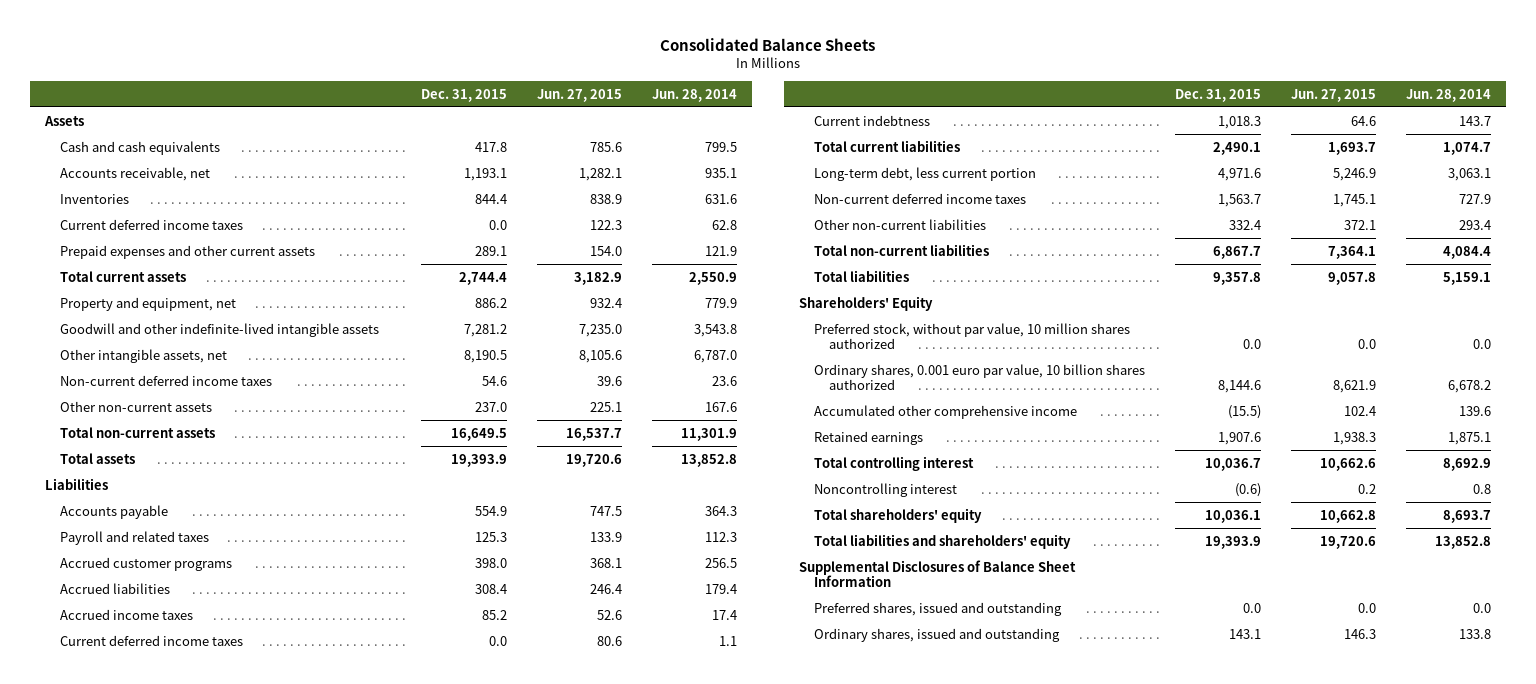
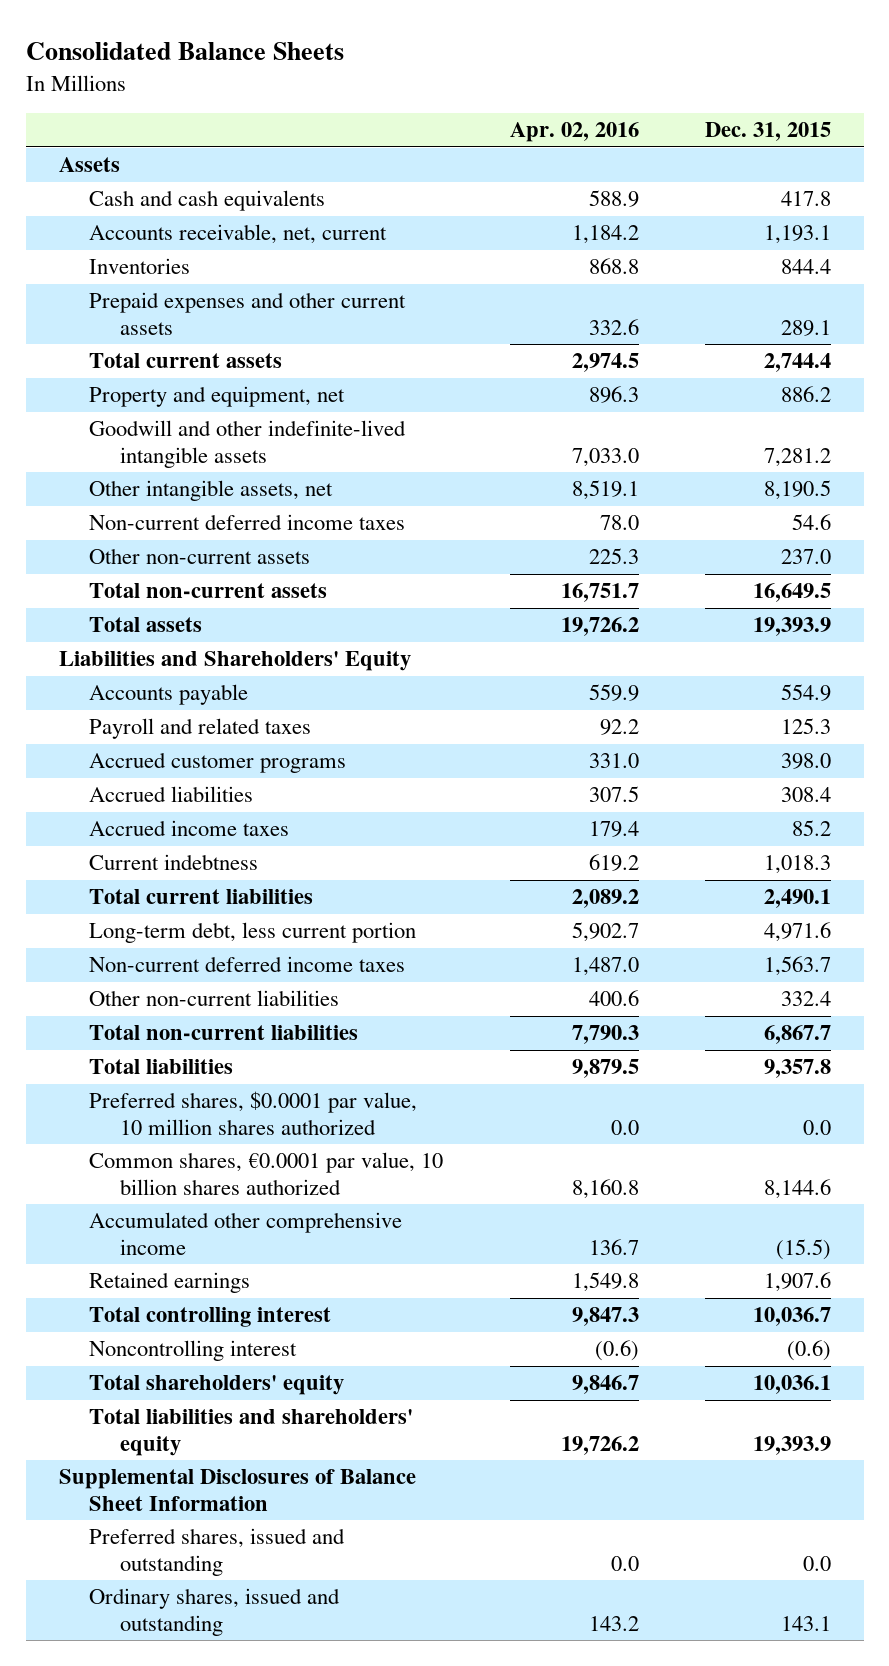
[537,88,623,102] Jun. 27, 2015 -> none
[652,88,738,102] Jun. 28, 2014 -> none
none -> [509,122,639,143] Apr. 02, 2016
[60,166,211,181] Accounts receivable, net -> [89,224,388,245] Accounts receivable, net, current
[60,218,244,230] Current deferred income taxes -> none
[45,477,109,490] Liabilities -> none
none -> [58,651,411,672] Liabilities and Shareholders' Equity
[60,634,244,646] Current deferred income taxes -> none
[799,295,934,311] Shareholders' Equity -> none
[814,322,1131,350] Preferred stock, without par value, 10 million shares authorized -> [89,1091,418,1135] Preferred shares, $0.0001 par value, 10 million shares authorized
[814,363,1146,391] Ordinary shares, 0.001 euro par value, 10 billion shares authorized -> [89,1152,444,1195] Common shares, €0.0001 par value, 10 billion shares authorized

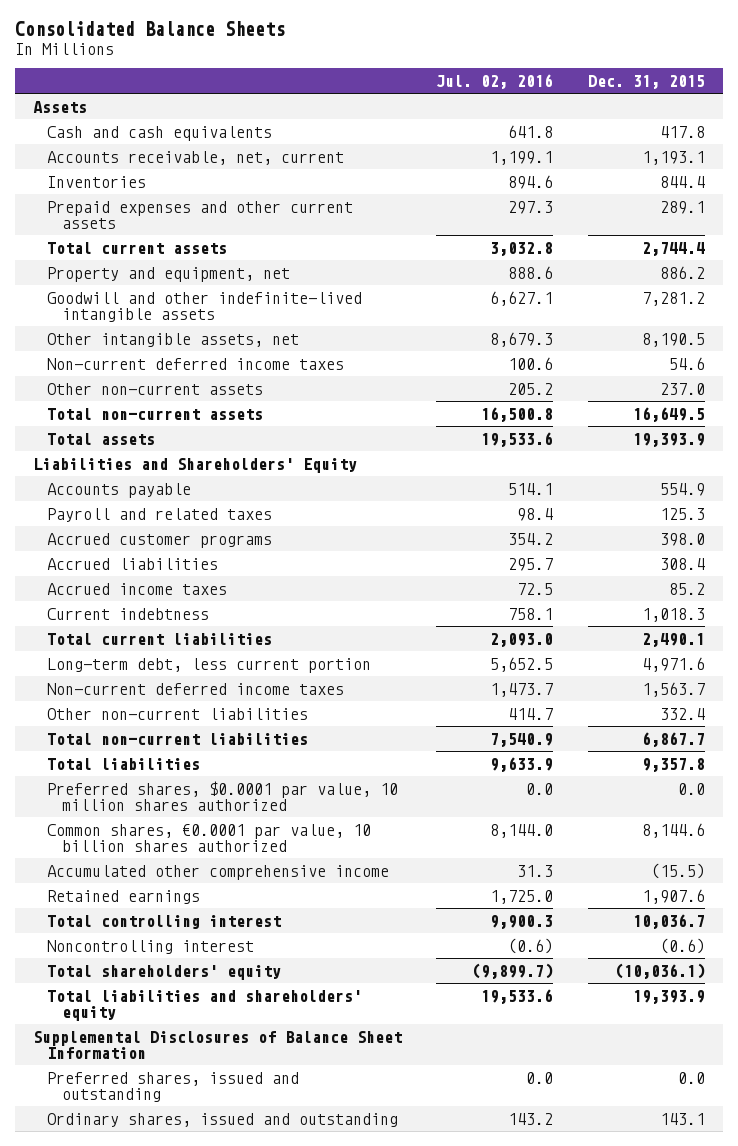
[509,122,639,143] Apr. 02, 2016 -> none
none -> [436,73,554,89] Jul. 02, 2016
[752,1375,831,1395] 10,036.1 -> [615,962,706,979] (10,036.1)

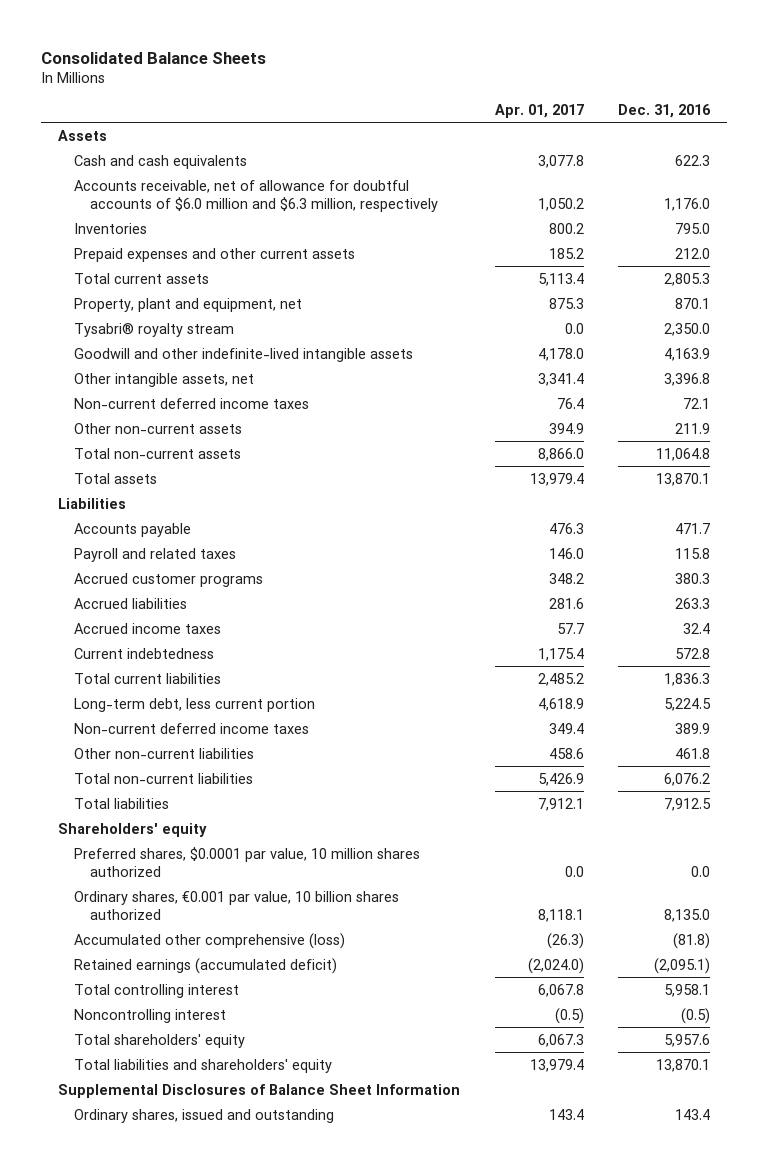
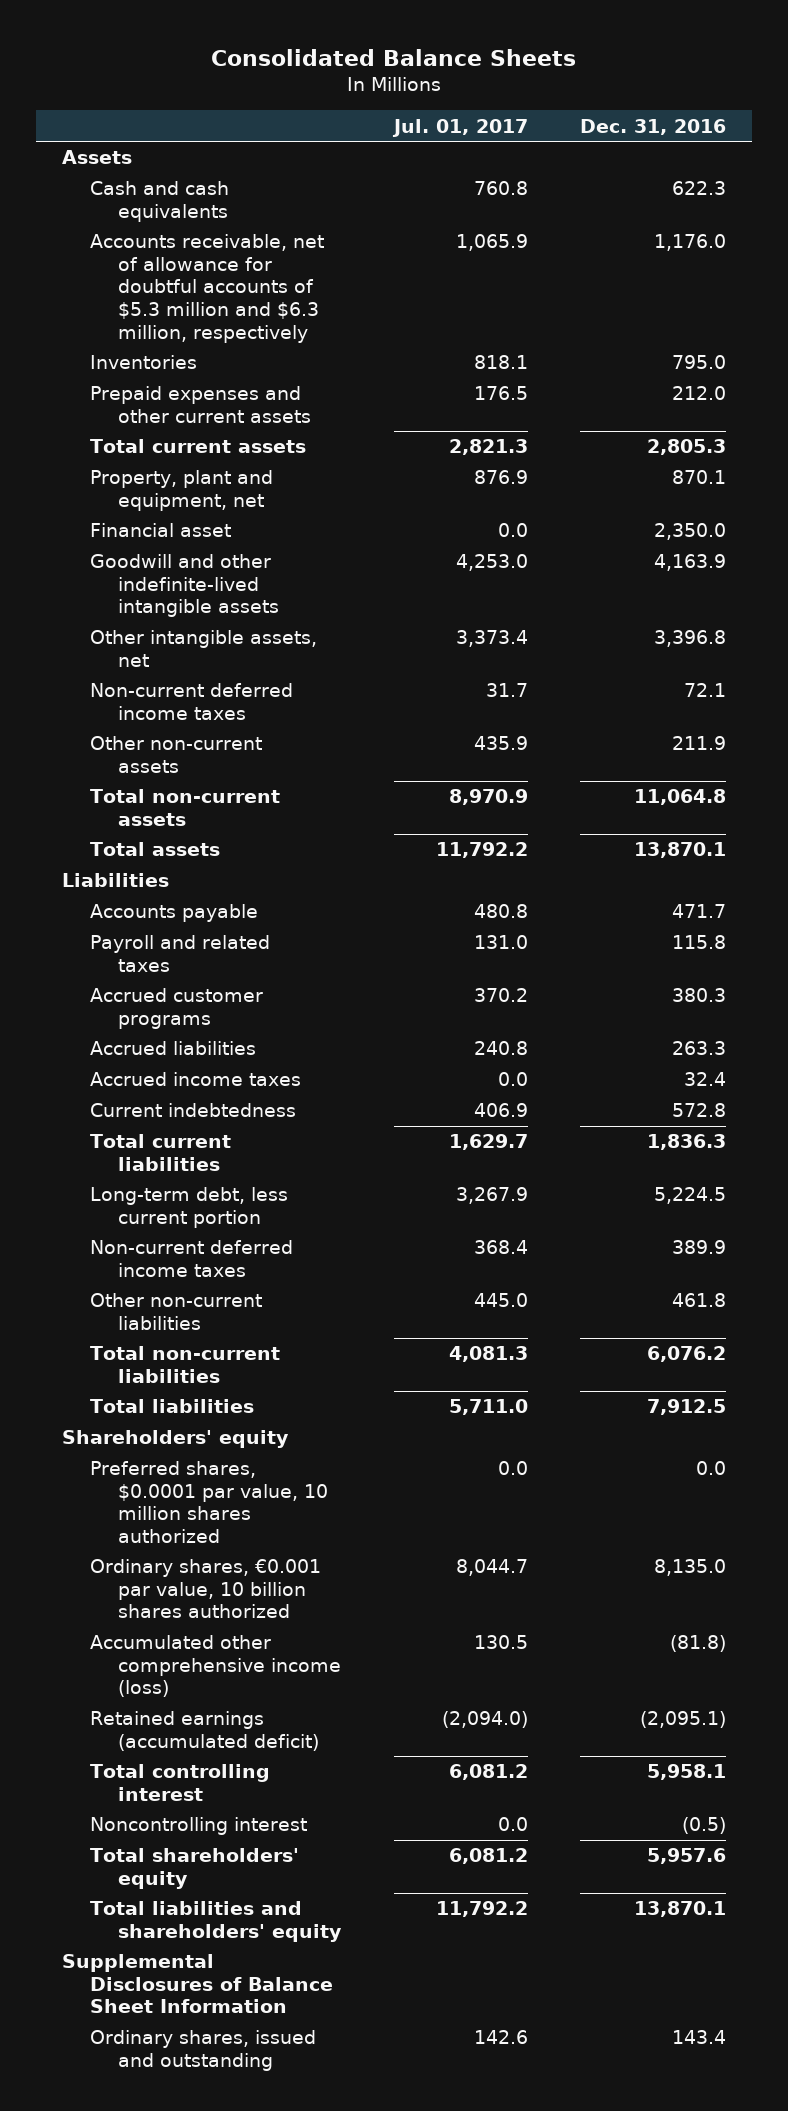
[494,104,584,119] Apr. 01, 2017 -> none
none -> [391,118,528,137] Jul. 01, 2017
[74,179,438,213] Accounts receivable, net of allowance for doubtful accounts of $6.0 million and $6.3 million, respectively -> [90,234,325,343] Accounts receivable, net of allowance for doubtful accounts of $5.3 million and $6.3 million, respectively
[74,322,235,337] Tysabri® royalty stream -> [90,523,232,538] Financial asset
[74,932,346,949] Accumulated other comprehensive (loss) -> [90,1635,342,1698] Accumulated other comprehensive income (loss)

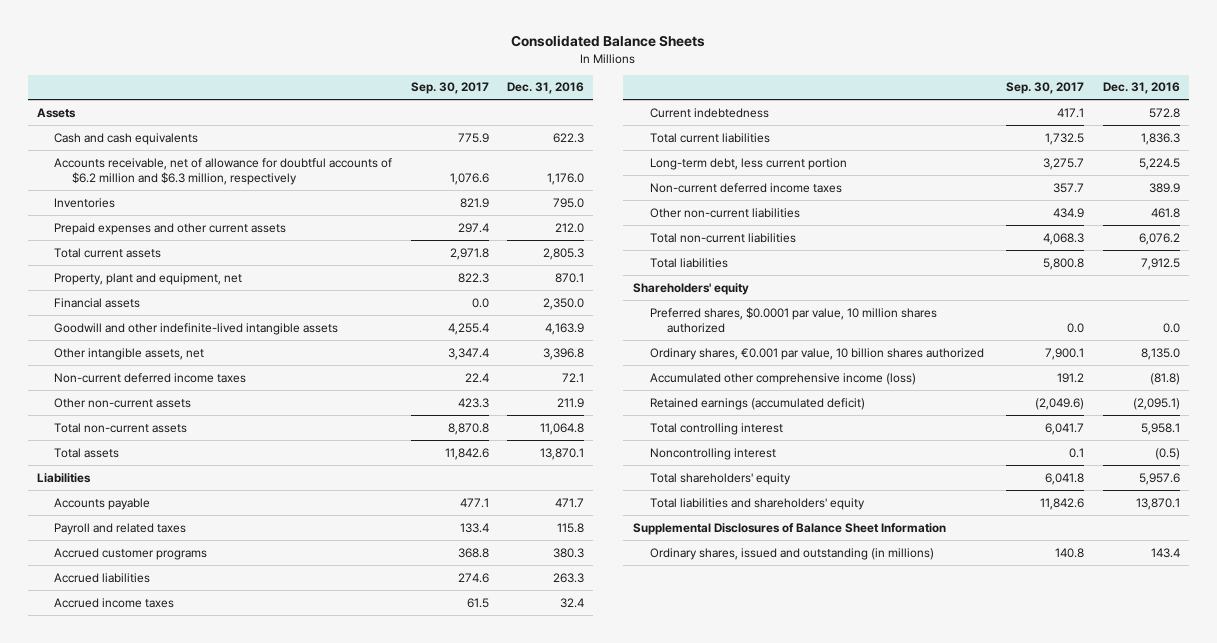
[391,118,528,137] Jul. 01, 2017 -> none
none -> [410,82,489,95] Sep. 30, 2017
[90,234,325,343] Accounts receivable, net of allowance for doubtful accounts of $5.3 million and $6.3 million, respectively -> [54,157,393,185] Accounts receivable, net of allowance for doubtful accounts of $6.2 million and $6.3 million, respectively
[90,523,232,538] Financial asset -> [54,297,141,308] Financial assets
[90,2030,317,2071] Ordinary shares, issued and outstanding -> [649,547,934,560] Ordinary shares, issued and outstanding (in millions)

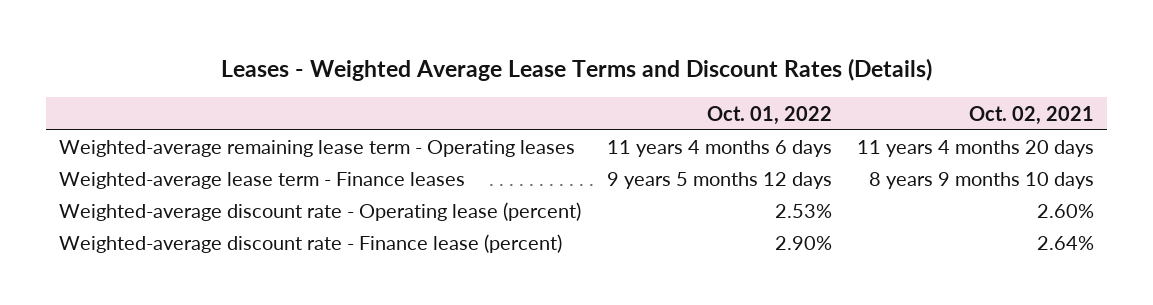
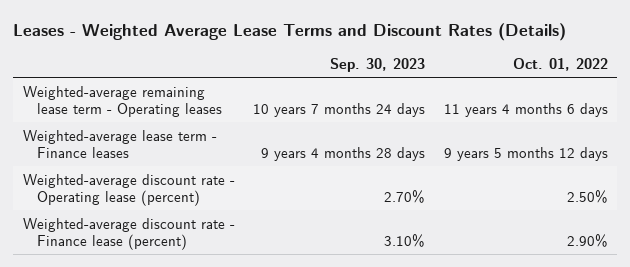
[969,105,1095,125] Oct. 02, 2021 -> none
none -> [330,57,426,72] Sep. 30, 2023
[774,204,832,219] 2.53% -> [566,189,608,203] 2.50%

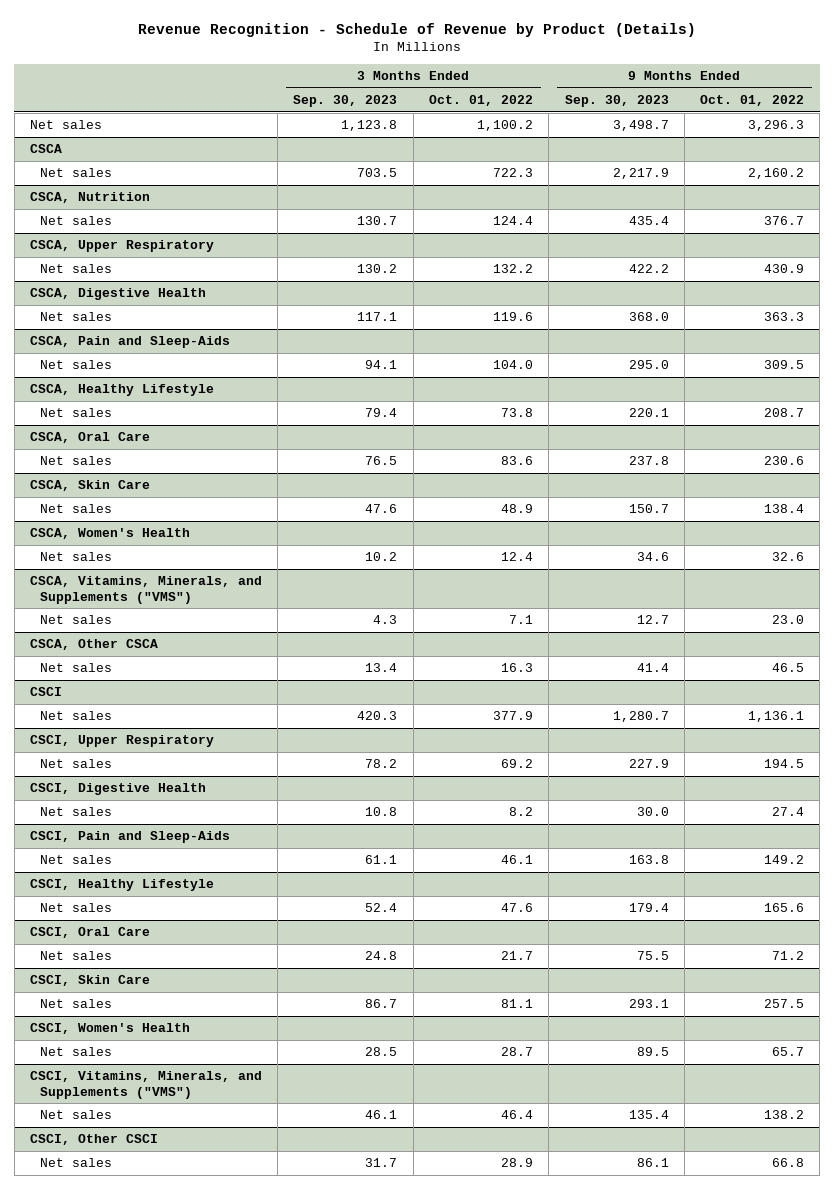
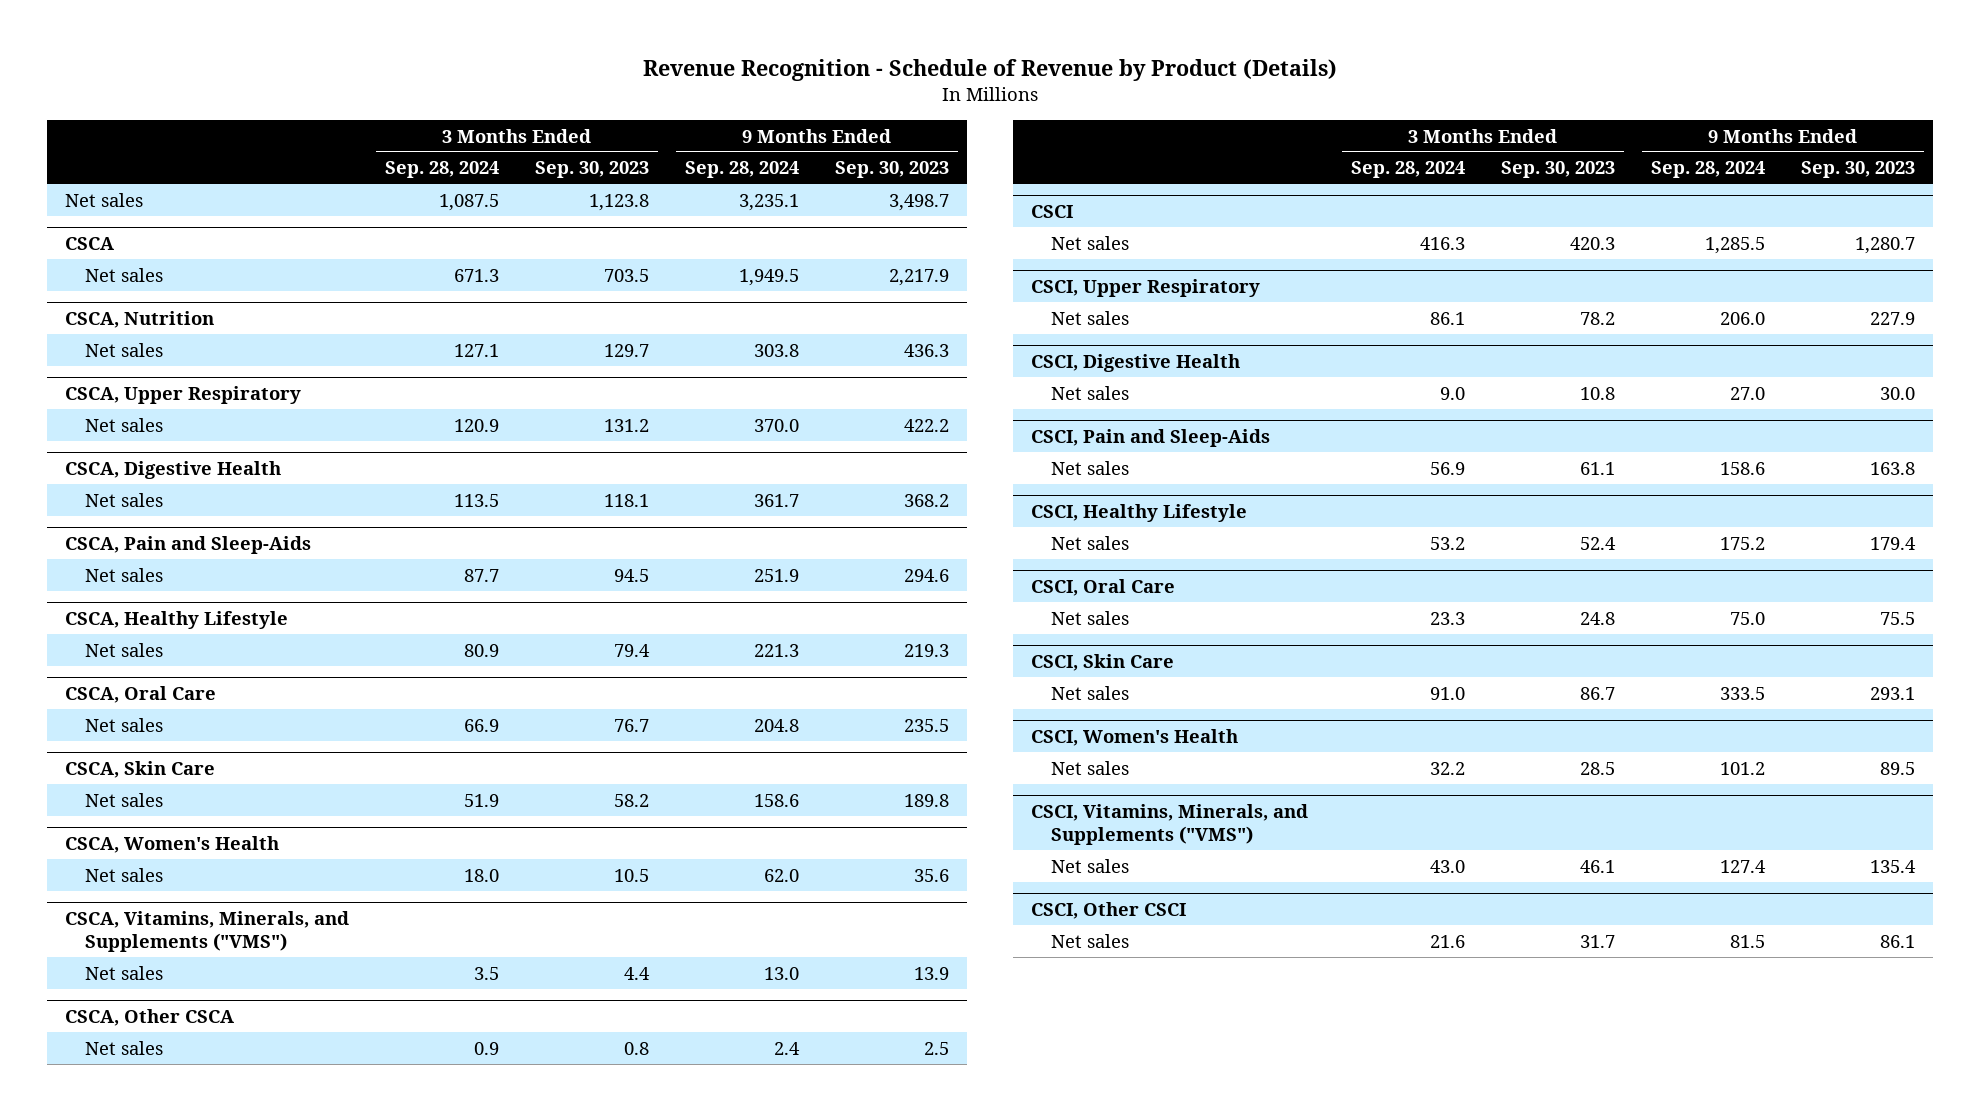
[428,94,533,106] Oct. 01, 2022 -> none
[700,94,805,106] Oct. 01, 2022 -> none
none -> [384,161,499,179] Sep. 28, 2024
none -> [684,161,799,179] Sep. 28, 2024
[357,216,398,226] 130.7 -> [603,343,649,357] 129.7
[628,216,669,226] 435.4 -> [903,343,949,357] 436.3
[357,264,398,274] 130.2 -> [603,418,649,432] 131.2
[357,312,398,322] 117.1 -> [603,493,649,507] 118.1
[628,312,669,322] 368.0 -> [903,493,949,507] 368.2
[365,360,398,370] 94.1 -> [613,568,649,582] 94.5
[628,360,669,370] 295.0 -> [903,568,949,582] 294.6
[628,408,669,418] 220.1 -> [903,643,949,657] 219.3
[365,456,398,466] 76.5 -> [613,718,649,732] 76.7
[628,456,669,466] 237.8 -> [903,718,949,732] 235.5
[365,504,398,514] 47.6 -> [613,793,649,807] 58.2
[628,504,669,514] 150.7 -> [903,793,949,807] 189.8
[365,552,398,562] 10.2 -> [613,868,649,882] 10.5
[636,552,669,562] 34.6 -> [913,868,949,882] 35.6
[373,615,398,625] 4.3 -> [623,966,650,980] 4.4
[636,615,669,625] 12.7 -> [913,966,949,980] 13.9
[365,663,398,673] 13.4 -> [623,1041,649,1055] 0.8
[636,663,669,673] 41.4 -> [923,1041,949,1055] 2.5

